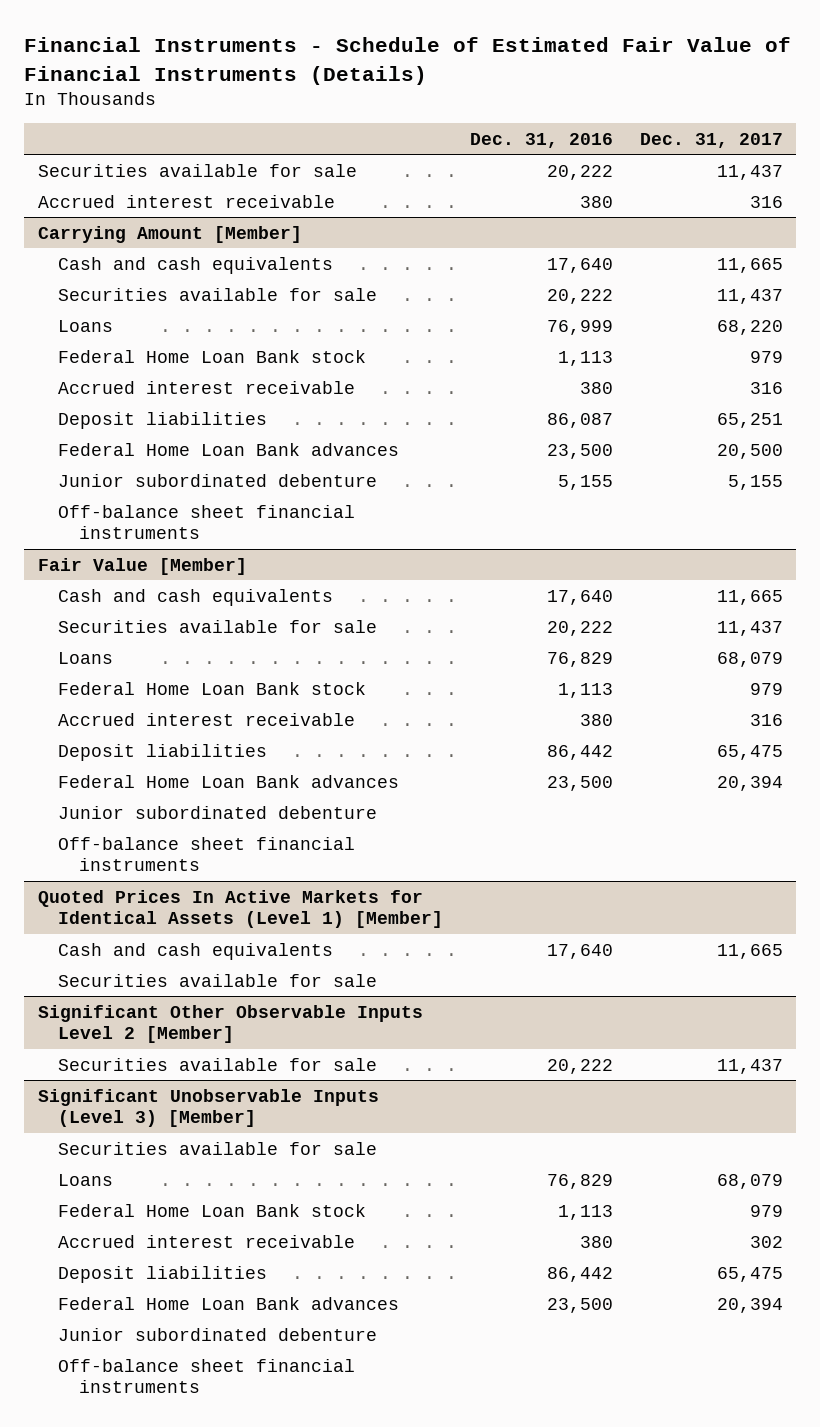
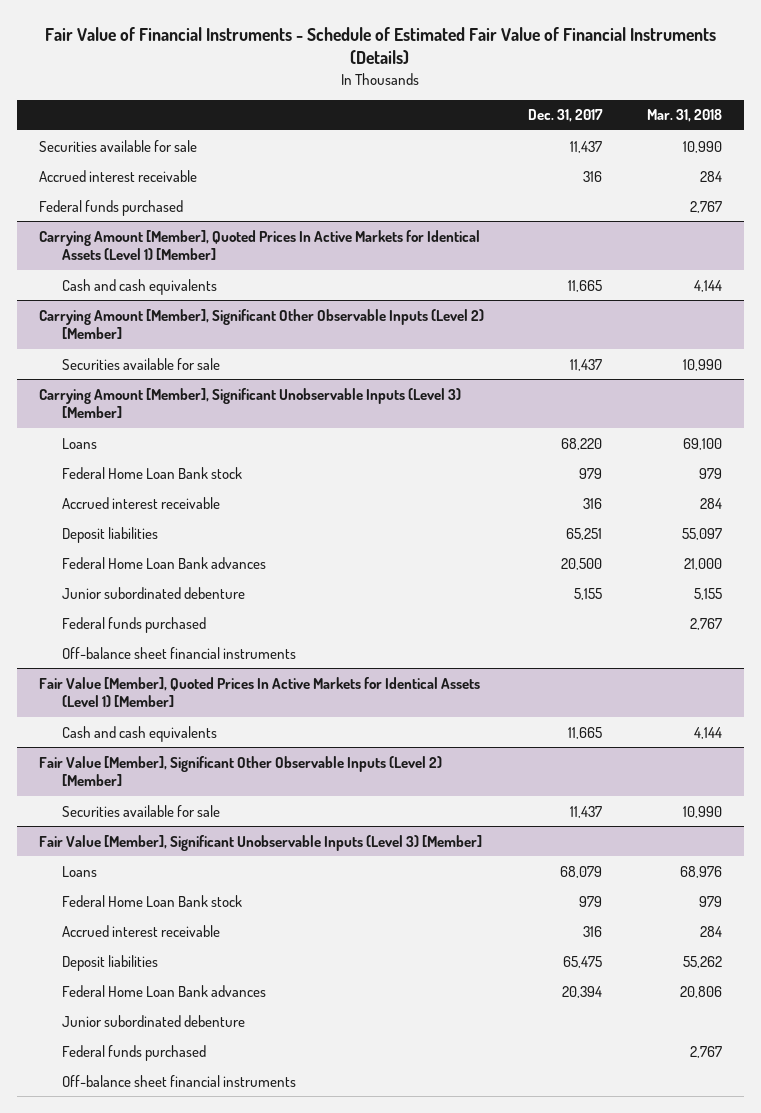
[24,37,792,85] Financial Instruments - Schedule of Estimated Fair Value of Financial Instruments (Details) -> [45,26,717,65] Fair Value of Financial Instruments - Schedule of Estimated Fair Value of Financial Instruments (Details)
[469,132,613,148] Dec. 31, 2016 -> none
none -> [646,109,722,123] Mar. 31, 2018
[37,225,302,243] Carrying Amount [Member] -> none
none -> [39,199,184,216] Federal funds purchased
none -> [39,229,481,261] Carrying Amount [Member], Quoted Prices In Active Markets for Identical Assets (Level 1) [Member]
none -> [39,308,485,340] Carrying Amount [Member], Significant Other Observable Inputs (Level 2) [Member]
none -> [39,387,462,419] Carrying Amount [Member], Significant Unobservable Inputs (Level 3) [Member]
none -> [61,616,206,633] Federal funds purchased
[37,557,247,575] Fair Value [Member] -> none
none -> [39,676,481,708] Fair Value [Member], Quoted Prices In Active Markets for Identical Assets (Level 1) [Member]
none -> [39,755,443,787] Fair Value [Member], Significant Other Observable Inputs (Level 2) [Member]
none -> [39,834,483,851] Fair Value [Member], Significant Unobservable Inputs (Level 3) [Member]
[58,836,356,871] Off-balance sheet financial instruments -> none
[37,889,444,928] Quoted Prices In Active Markets for Identical Assets (Level 1) [Member] -> none
[58,942,334,960] Cash and cash equivalents -> none
[58,973,378,987] Securities available for sale -> none
[37,1004,423,1043] Significant Other Observable Inputs Level 2 [Member] -> none
[58,1057,378,1071] Securities available for sale -> none
[37,1088,379,1127] Significant Unobservable Inputs (Level 3) [Member] -> none
[58,1141,378,1155] Securities available for sale -> none
[58,1173,114,1186] Loans -> none
[58,1203,367,1217] Federal Home Loan Bank stock -> none
[58,1234,356,1248] Accrued interest receivable -> none
[58,1265,268,1283] Deposit liabilities -> none
[58,1296,400,1310] Federal Home Loan Bank advances -> none
[58,1327,378,1341] Junior subordinated debenture -> none
none -> [61,1044,206,1061] Federal funds purchased

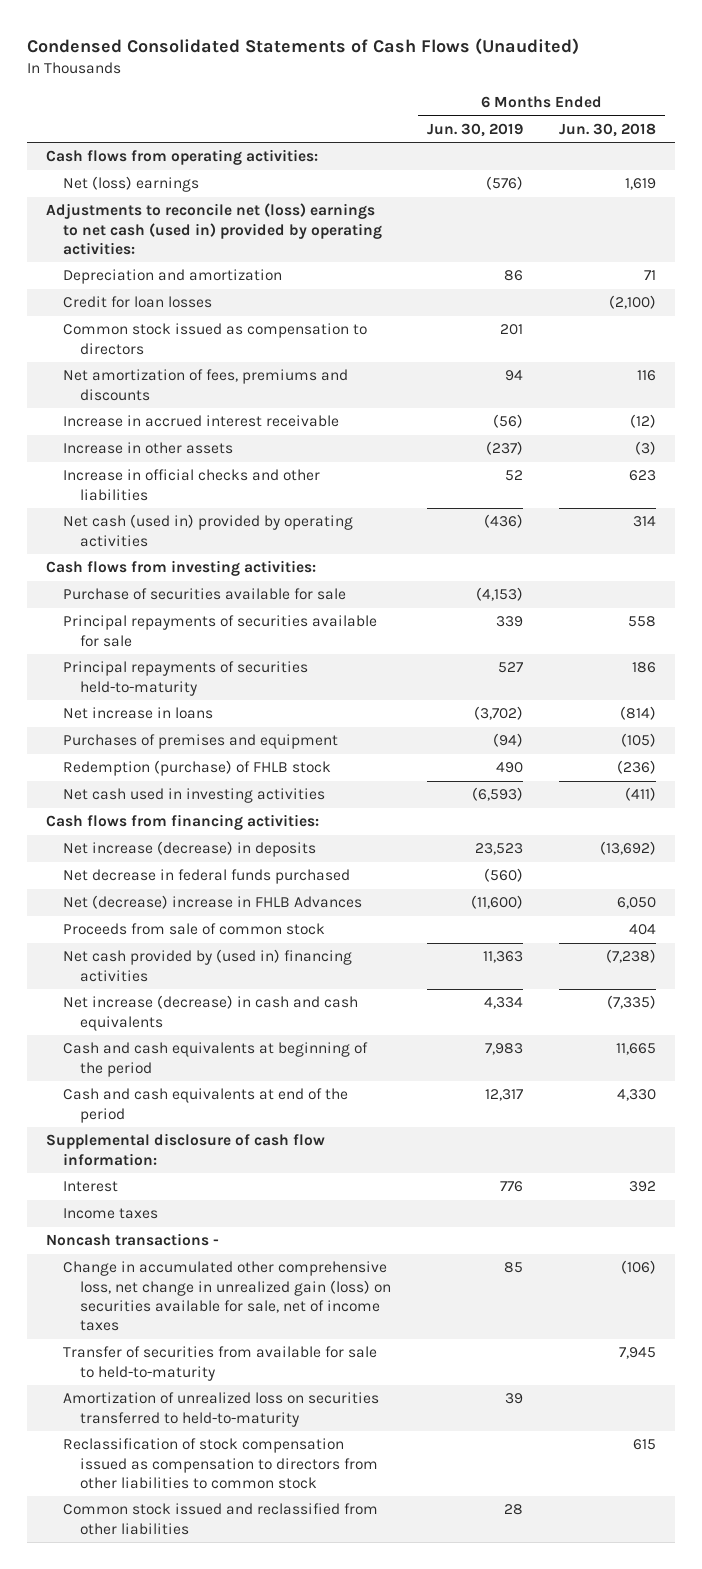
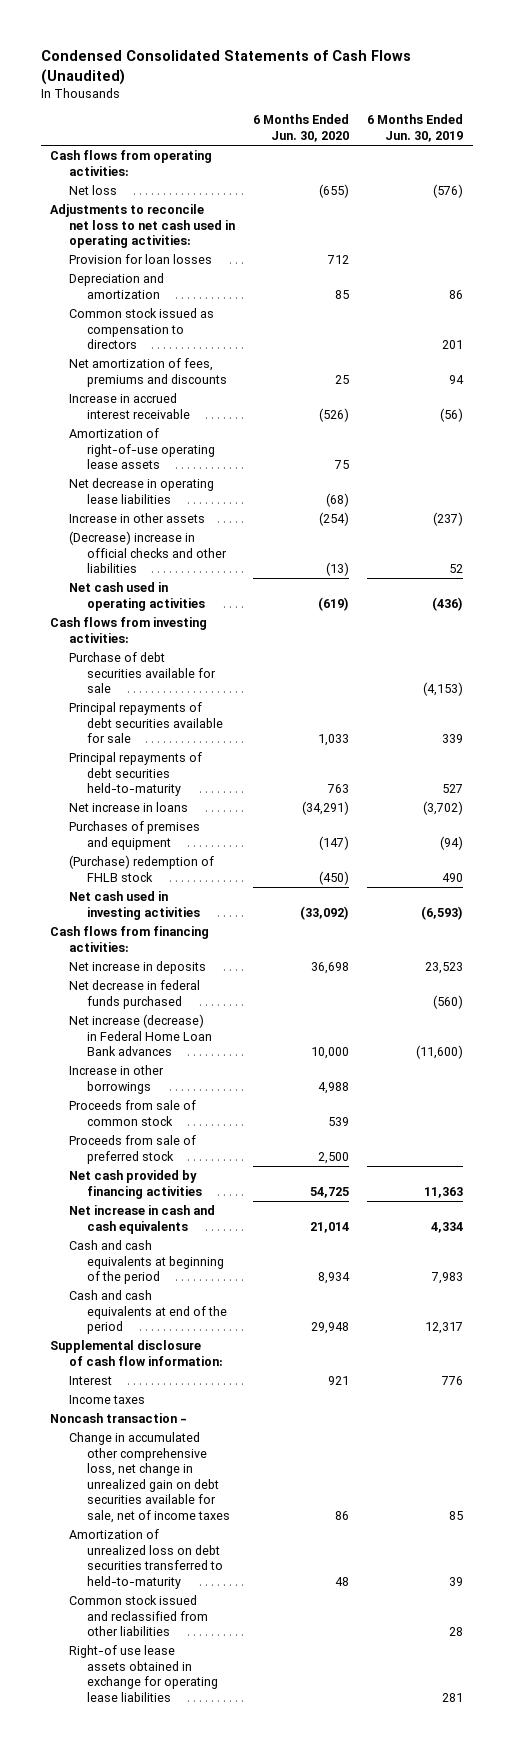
[559,122,657,137] Jun. 30, 2018 -> none
none -> [253,114,350,142] 6 Months Ended Jun. 30, 2020
[62,176,199,193] Net (loss) earnings -> [68,185,117,196] Net loss
[45,203,382,255] Adjustments to reconcile net (loss) earnings to net cash (used in) provided by operating activities: -> [50,204,235,249] Adjustments to reconcile net loss to net cash used in operating activities:
none -> [68,254,212,265] Provision for loan losses
[62,296,212,309] Credit for loan losses -> none
none -> [68,428,216,470] Amortization of right-of-use operating lease assets
none -> [68,478,214,504] Net decrease in operating lease liabilities
[62,469,320,501] Increase in official checks and other liabilities -> [68,531,228,574] (Decrease) increase in official checks and other liabilities
[62,514,353,547] Net cash (used in) provided by operating activities -> [68,582,206,611] Net cash used in operating activities
[62,588,346,601] Purchase of securities available for sale -> [68,652,217,694] Purchase of debt securities available for sale
[62,615,377,647] Principal repayments of securities available for sale -> [68,702,224,744] Principal repayments of debt securities available for sale
[62,661,308,696] Principal repayments of securities held-to-maturity -> [68,752,202,797] Principal repayments of debt securities held-to-maturity
[62,760,331,777] Redemption (purchase) of FHLB stock -> [68,855,214,882] (Purchase) redemption of FHLB stock
[62,841,316,858] Net increase (decrease) in deposits -> [68,961,206,975] Net increase in deposits
[62,895,362,910] Net (decrease) increase in FHLB Advances -> [68,1014,213,1057] Net increase (decrease) in Federal Home Loan Bank advances
none -> [68,1065,164,1094] Increase in other borrowings
none -> [68,1135,196,1164] Proceeds from sale of preferred stock
[62,949,352,982] Net cash provided by (used in) financing activities -> [68,1170,203,1199] Net cash provided by financing activities
[62,995,358,1031] Net increase (decrease) in cash and cash equivalents -> [68,1205,215,1234] Net increase in cash and cash equivalents
[62,1346,377,1381] Transfer of securities from available for sale to held-to-maturity -> none
[62,1438,378,1489] Reclassification of stock compensation issued as compensation to directors from other liabilities to common stock -> none
[45,1233,219,1247] Noncash transactions - -> [50,1413,188,1424] Noncash transaction -
[62,1261,391,1332] Change in accumulated other comprehensive loss, net change in unrealized gain (loss) on securities available for sale, net of income taxes -> [68,1432,231,1523] Change in accumulated other comprehensive loss, net change in unrealized gain on debt securities available for sale, net of income taxes
[62,1392,379,1427] Amortization of unrealized loss on securities transferred to held-to-maturity -> [68,1529,224,1589] Amortization of unrealized loss on debt securities transferred to held-to-maturity
none -> [68,1645,219,1702] Right-of use lease assets obtained in exchange for operating lease liabilities

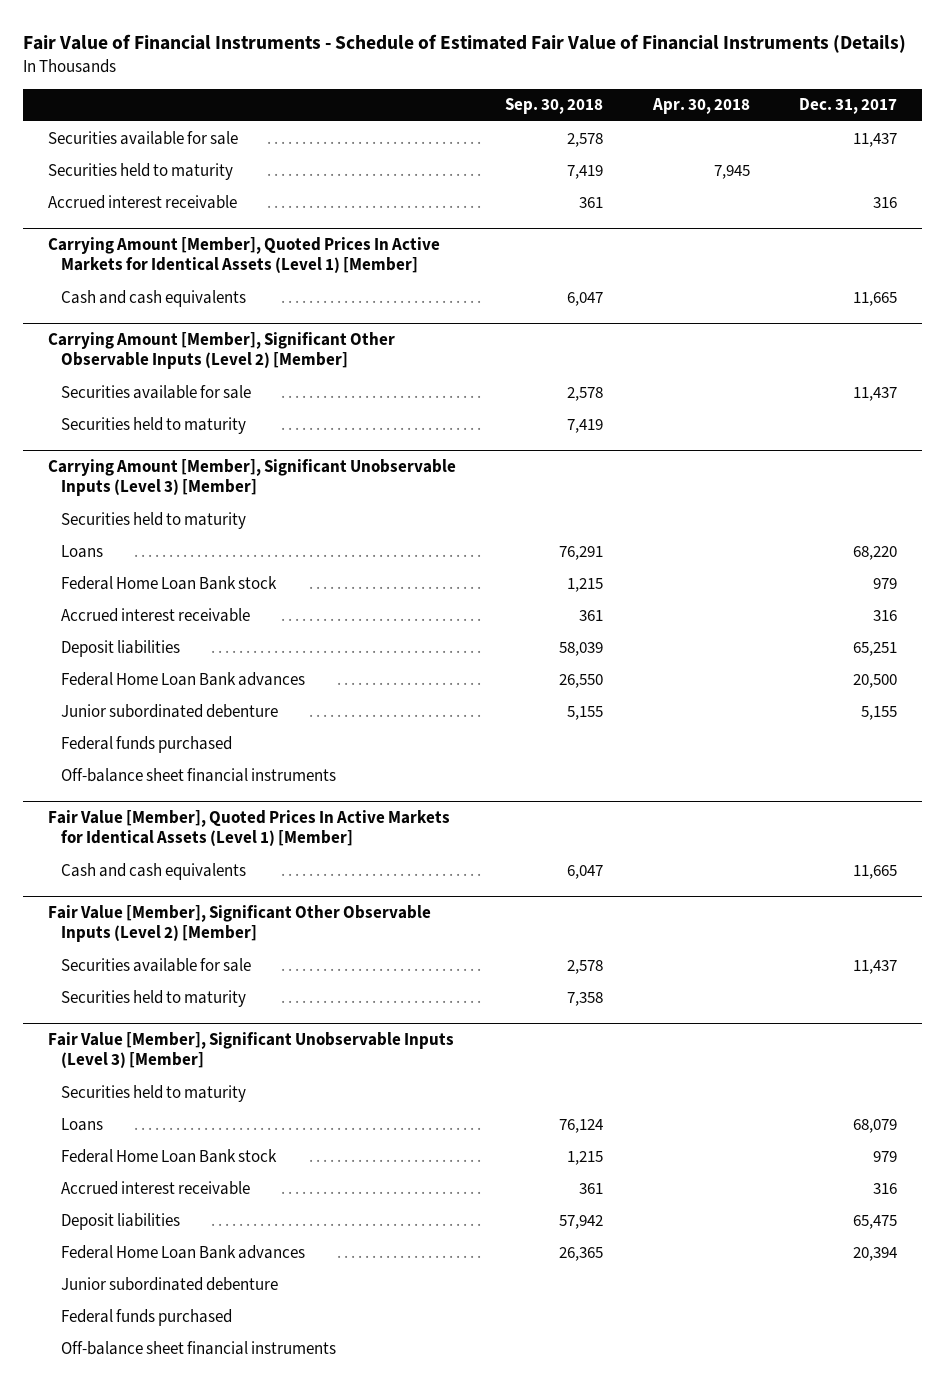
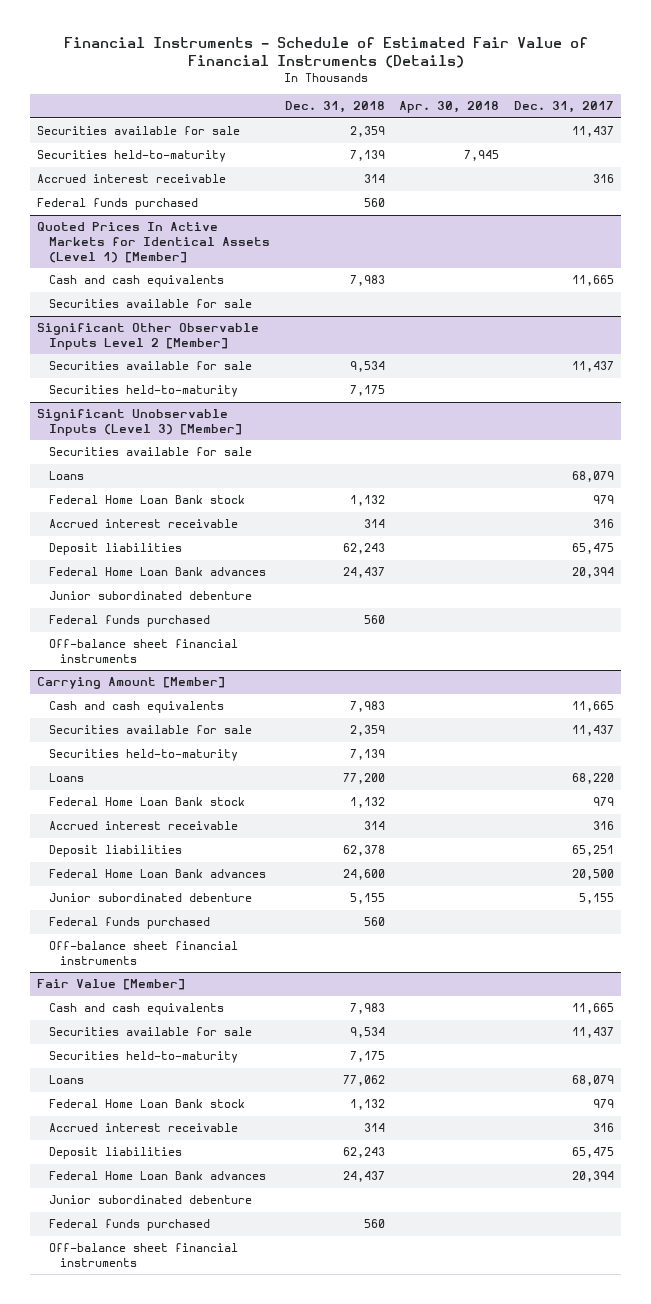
[23,34,907,54] Fair Value of Financial Instruments - Schedule of Estimated Fair Value of Financial Instruments (Details) -> [63,37,588,69] Financial Instruments - Schedule of Estimated Fair Value of Financial Instruments (Details)
[505,98,604,115] Sep. 30, 2018 -> none
none -> [284,101,385,114] Dec. 31, 2018
[47,162,233,180] Securities held to maturity -> [37,150,227,163] Securities held-to-maturity
none -> [37,198,199,211] Federal funds purchased
[47,236,440,274] Carrying Amount [Member], Quoted Prices In Active Markets for Identical Assets (Level 1) [Member] -> [37,222,270,263] Quoted Prices In Active Markets for Identical Assets (Level 1) [Member]
none -> [48,299,252,309] Securities available for sale
[47,331,395,370] Carrying Amount [Member], Significant Other Observable Inputs (Level 2) [Member] -> [37,323,260,350] Significant Other Observable Inputs Level 2 [Member]
[61,416,247,434] Securities held to maturity -> [48,385,238,398] Securities held-to-maturity
[47,458,456,497] Carrying Amount [Member], Significant Unobservable Inputs (Level 3) [Member] -> [37,409,242,436] Significant Unobservable Inputs (Level 3) [Member]
none -> [48,447,252,457] Securities available for sale
none -> [48,471,84,481] Loans
none -> [48,495,245,505] Federal Home Loan Bank stock
none -> [48,519,238,529] Accrued interest receivable
none -> [48,543,182,556] Deposit liabilities
none -> [48,567,266,577] Federal Home Loan Bank advances
none -> [48,591,252,601] Junior subordinated debenture
none -> [48,615,210,628] Federal funds purchased
none -> [48,639,238,663] Off-balance sheet financial instruments
none -> [37,677,226,690] Carrying Amount [Member]
none -> [48,701,224,714] Cash and cash equivalents
none -> [48,725,252,735] Securities available for sale
[61,511,247,529] Securities held to maturity -> [48,749,238,762] Securities held-to-maturity
[47,809,450,847] Fair Value [Member], Quoted Prices In Active Markets for Identical Assets (Level 1) [Member] -> none
none -> [37,979,186,991] Fair Value [Member]
[47,904,431,943] Fair Value [Member], Significant Other Observable Inputs (Level 2) [Member] -> none
[47,1031,454,1069] Fair Value [Member], Significant Unobservable Inputs (Level 3) [Member] -> none
[61,1084,247,1102] Securities held to maturity -> none
[61,989,247,1007] Securities held to maturity -> [48,1051,238,1064] Securities held-to-maturity

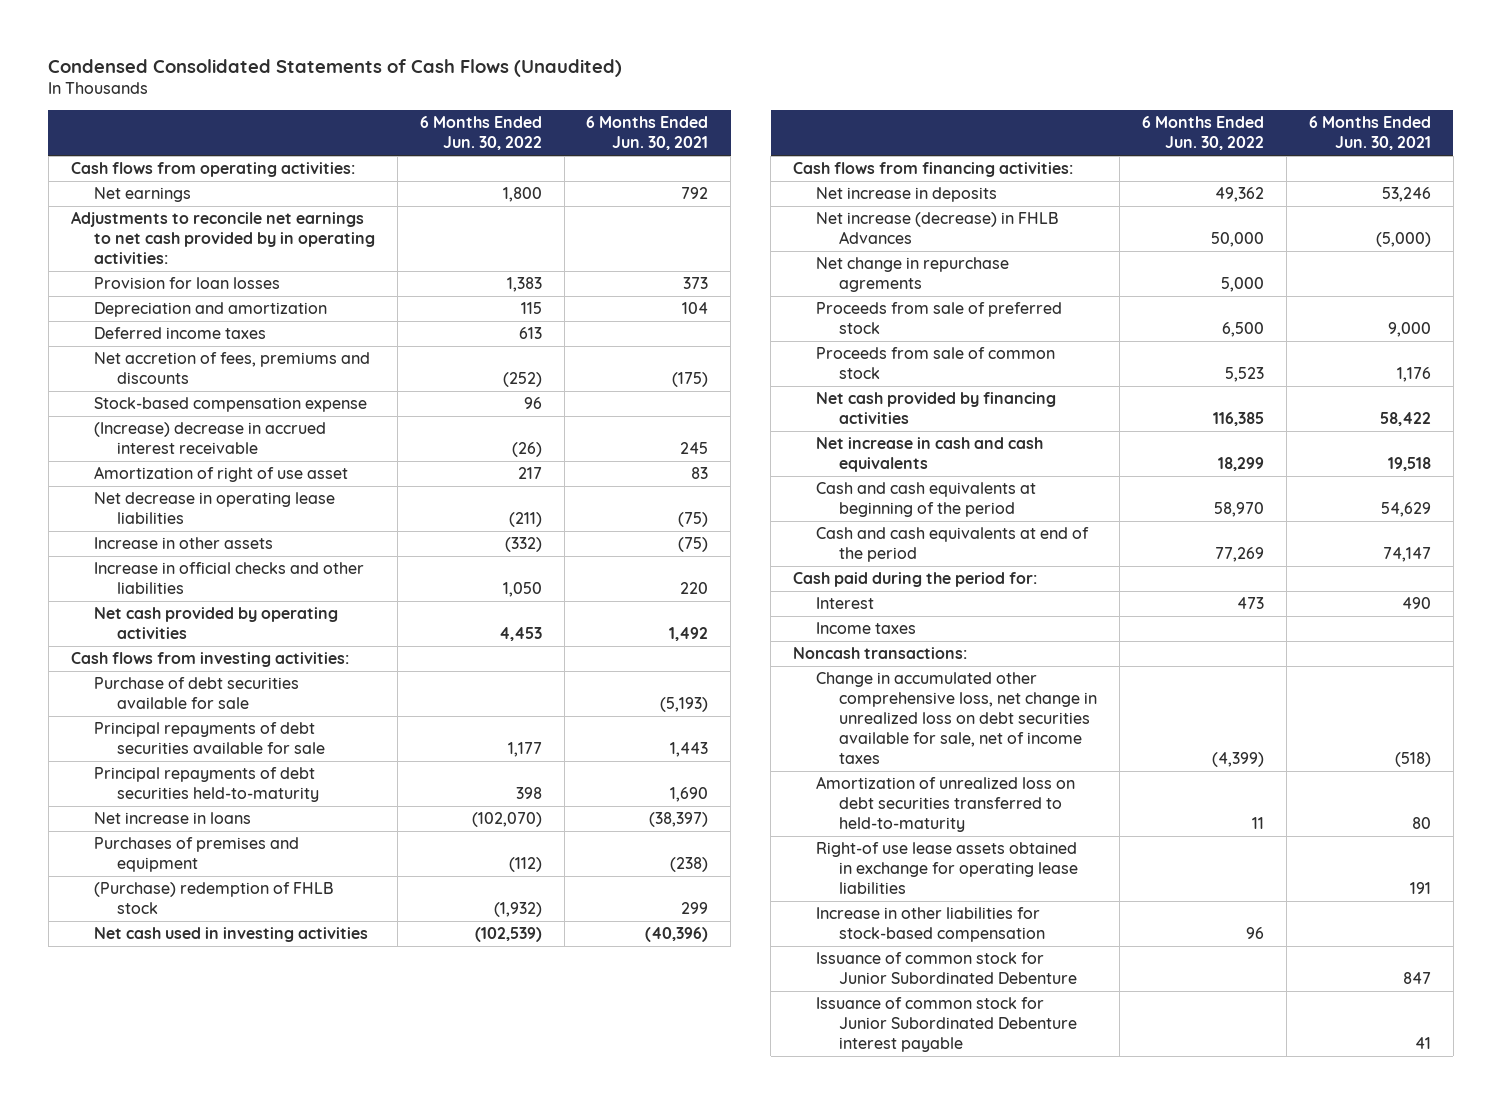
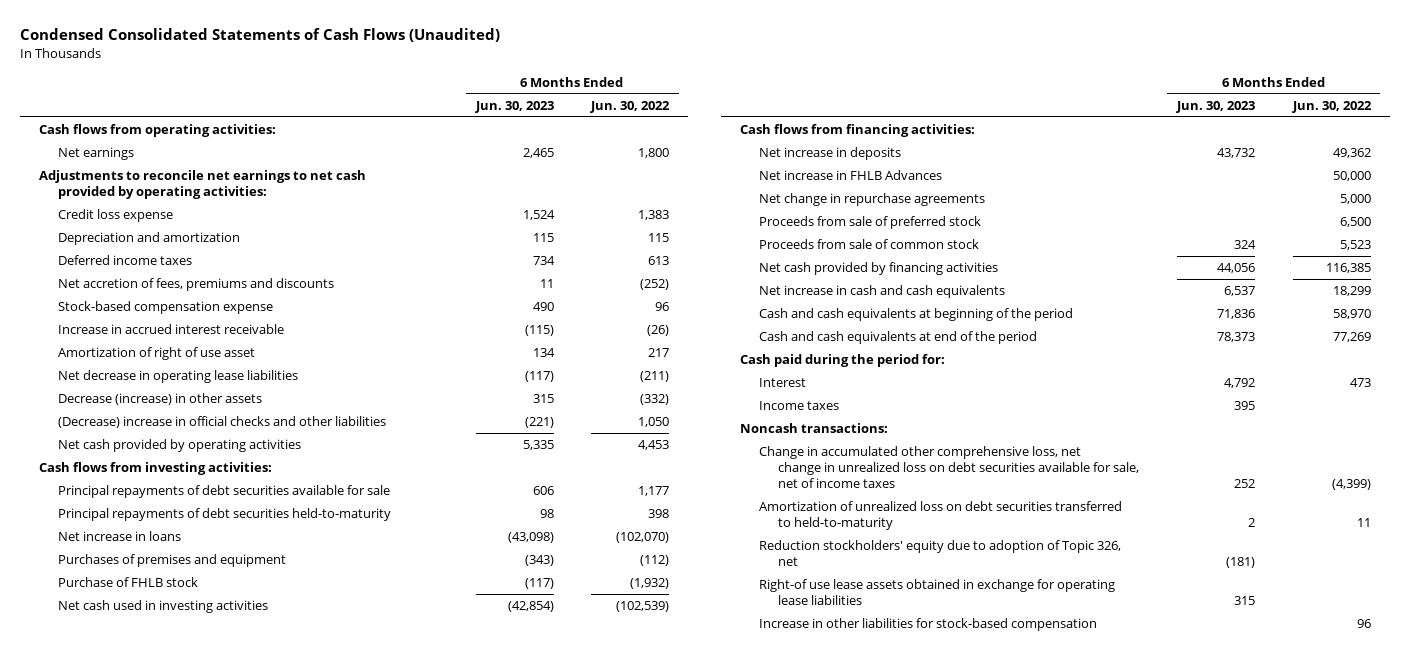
[586,116,709,151] 6 Months Ended Jun. 30, 2021 -> none
none -> [474,101,554,114] Jun. 30, 2023
[70,210,375,265] Adjustments to reconcile net earnings to net cash provided by in operating activities: -> [38,170,366,200] Adjustments to reconcile net earnings to net cash provided by operating activities:
[93,276,280,289] Provision for loan losses -> [57,209,173,223] Credit loss expense
[93,421,326,455] (Increase) decrease in accrued interest receivable -> [57,324,284,335] Increase in accrued interest receivable
[93,536,273,549] Increase in other assets -> [57,393,262,406] Decrease (increase) in other assets
[93,561,364,595] Increase in official checks and other liabilities -> [57,416,386,429] (Decrease) increase in official checks and other liabilities
[93,676,299,710] Purchase of debt securities available for sale -> none
[93,881,333,915] (Purchase) redemption of FHLB stock -> [57,577,198,588] Purchase of FHLB stock
[816,211,1059,245] Net increase (decrease) in FHLB Advances -> [758,170,942,181] Net increase in FHLB Advances
[816,256,1010,293] Net change in repurchase agrements -> [758,193,985,207] Net change in repurchase agreements
none -> [758,540,1121,567] Reduction stockholders' equity due to adoption of Topic 326, net
[816,951,1078,985] Issuance of common stock for Junior Subordinated Debenture -> none
[816,996,1078,1053] Issuance of common stock for Junior Subordinated Debenture interest payable -> none

